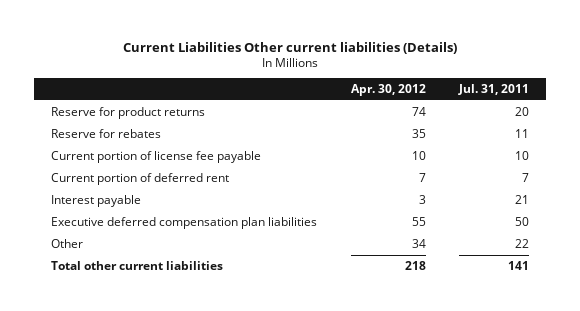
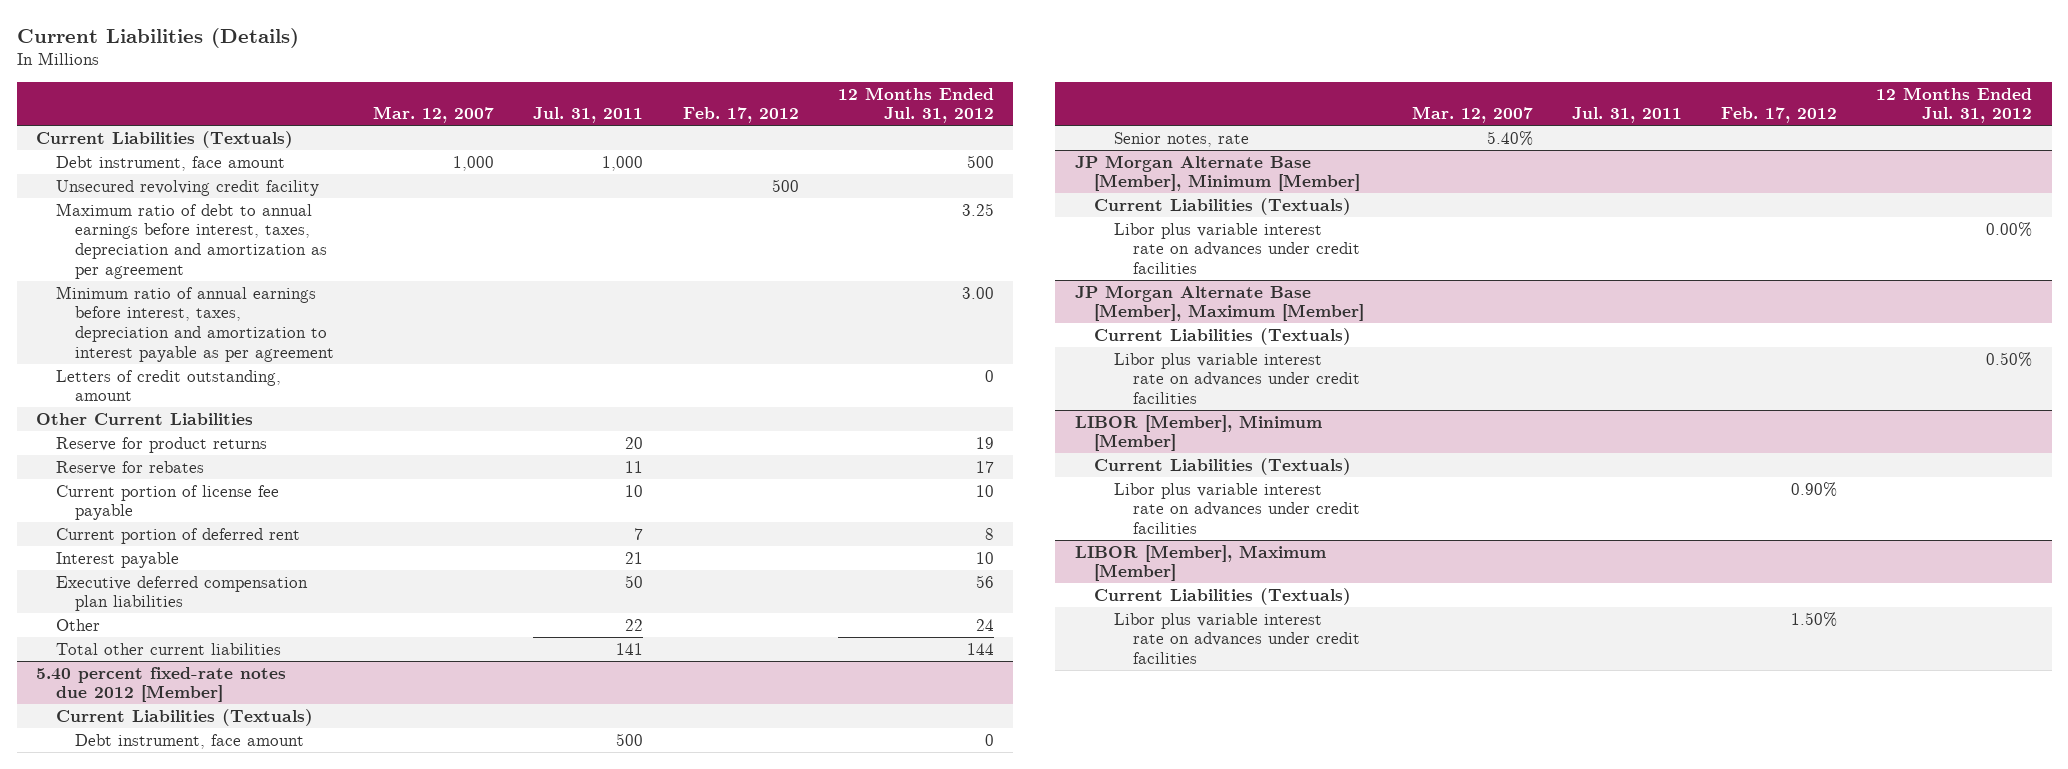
[123,41,458,54] Current Liabilities Other current liabilities (Details) -> [16,27,299,48] Current Liabilities (Details)
[350,83,426,96] Apr. 30, 2012 -> none
none -> [373,106,495,124] Mar. 12, 2007
none -> [682,107,799,124] Feb. 17, 2012
none -> [837,86,994,124] 12 Months Ended Jul. 31, 2012
none -> [36,130,294,148] Current Liabilities (Textuals)
none -> [55,155,285,171] Debt instrument, face amount
none -> [55,179,319,196] Unsecured revolving credit facility
none -> [55,202,328,279] Maximum ratio of debt to annual earnings before interest, taxes, depreciation and amortization as per agreement
none -> [55,285,335,362] Minimum ratio of annual earnings before interest, taxes, depreciation and amortization to interest payable as per agreement
none -> [55,369,281,402] Letters of credit outstanding, amount
none -> [36,412,254,425] Other Current Liabilities
none -> [36,666,287,703] 5.40 percent fixed-rate notes due 2012 [Member]
none -> [55,708,313,726] Current Liabilities (Textuals)
none -> [75,733,305,749] Debt instrument, face amount
none -> [1113,131,1249,147] Senior notes, rate
none -> [1074,154,1361,192] JP Morgan Alternate Base [Member], Minimum [Member]
none -> [1094,197,1352,215] Current Liabilities (Textuals)
none -> [1113,222,1360,274] Libor plus variable interest rate on advances under credit facilities
none -> [1074,284,1365,322] JP Morgan Alternate Base [Member], Maximum [Member]
none -> [1094,327,1352,345] Current Liabilities (Textuals)
none -> [1113,352,1360,404] Libor plus variable interest rate on advances under credit facilities
none -> [1074,414,1322,452] LIBOR [Member], Minimum [Member]
none -> [1094,457,1352,475] Current Liabilities (Textuals)
none -> [1113,482,1360,534] Libor plus variable interest rate on advances under credit facilities
none -> [1074,544,1326,582] LIBOR [Member], Maximum [Member]
none -> [1094,587,1352,605] Current Liabilities (Textuals)
none -> [1113,612,1360,664] Libor plus variable interest rate on advances under credit facilities

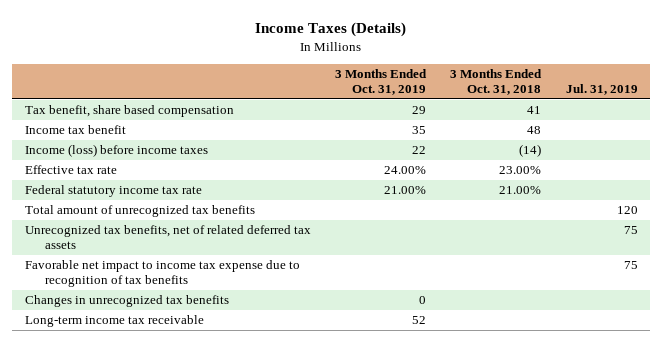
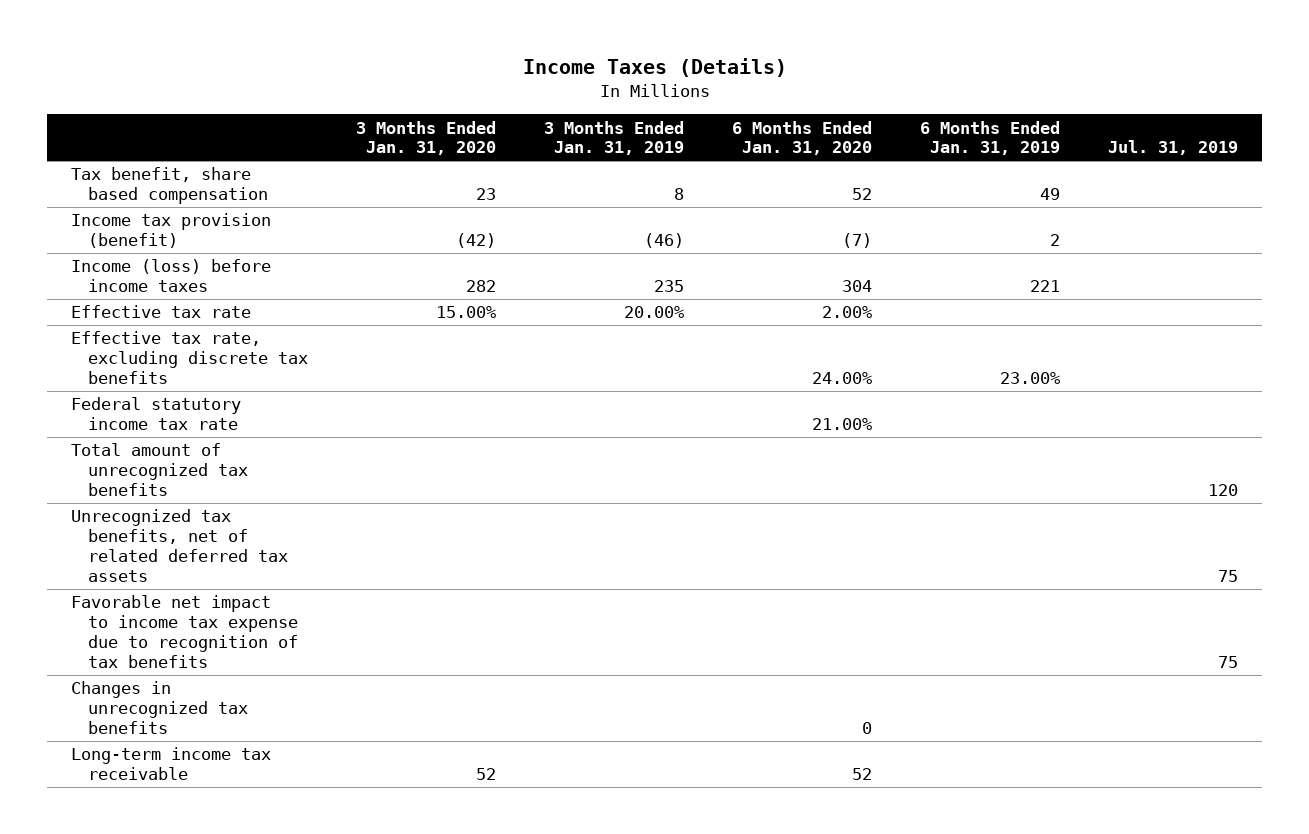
[334,69,427,96] 3 Months Ended Oct. 31, 2019 -> none
[450,69,543,96] 3 Months Ended Oct. 31, 2018 -> none
none -> [355,120,496,156] 3 Months Ended Jan. 31, 2020
none -> [543,120,684,156] 3 Months Ended Jan. 31, 2019
none -> [731,120,872,156] 6 Months Ended Jan. 31, 2020
none -> [919,120,1060,156] 6 Months Ended Jan. 31, 2019
[24,125,126,135] Income tax benefit -> [71,213,272,249] Income tax provision (benefit)
none -> [71,331,308,385] Effective tax rate, excluding discrete tax benefits

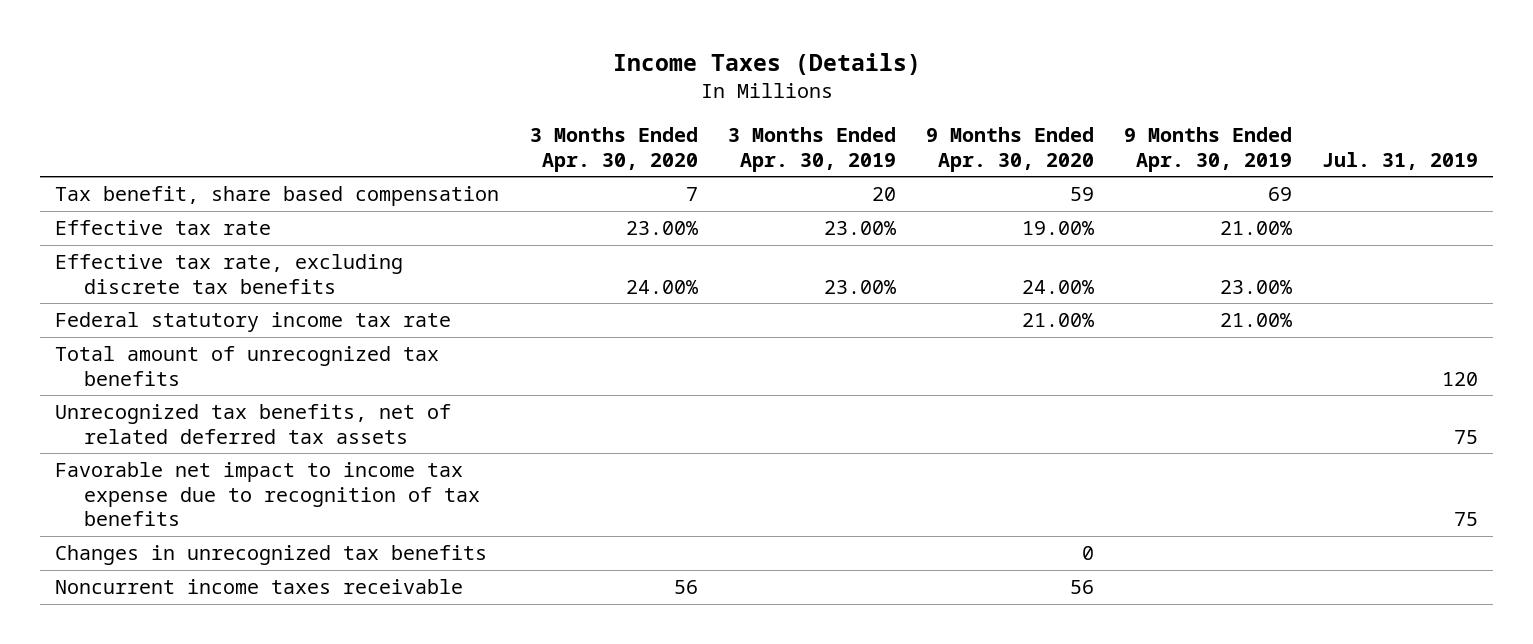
[355,120,496,156] 3 Months Ended Jan. 31, 2020 -> none
[543,120,684,156] 3 Months Ended Jan. 31, 2019 -> none
[731,120,872,156] 6 Months Ended Jan. 31, 2020 -> none
[919,120,1060,156] 6 Months Ended Jan. 31, 2019 -> none
none -> [529,127,698,172] 3 Months Ended Apr. 30, 2020
none -> [727,127,896,172] 3 Months Ended Apr. 30, 2019
none -> [925,127,1094,172] 9 Months Ended Apr. 30, 2020
none -> [1123,127,1292,172] 9 Months Ended Apr. 30, 2019
[71,213,272,249] Income tax provision (benefit) -> none
[71,259,272,293] Income (loss) before income taxes -> none
[71,747,272,781] Long-term income tax receivable -> [55,579,464,595] Noncurrent income taxes receivable

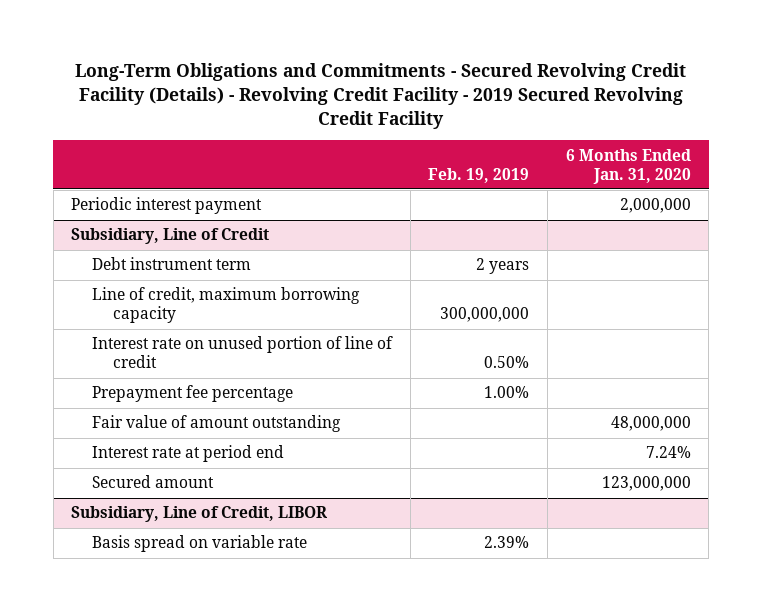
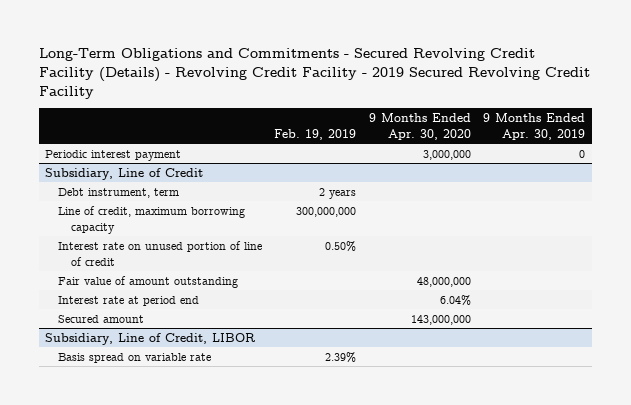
[565,148,691,184] 6 Months Ended Jan. 31, 2020 -> none
none -> [368,113,471,140] 9 Months Ended Apr. 30, 2020
none -> [483,113,586,140] 9 Months Ended Apr. 30, 2019
[92,257,252,271] Debt instrument term -> [57,187,179,198] Debt instrument, term
[92,385,294,403] Prepayment fee percentage -> none

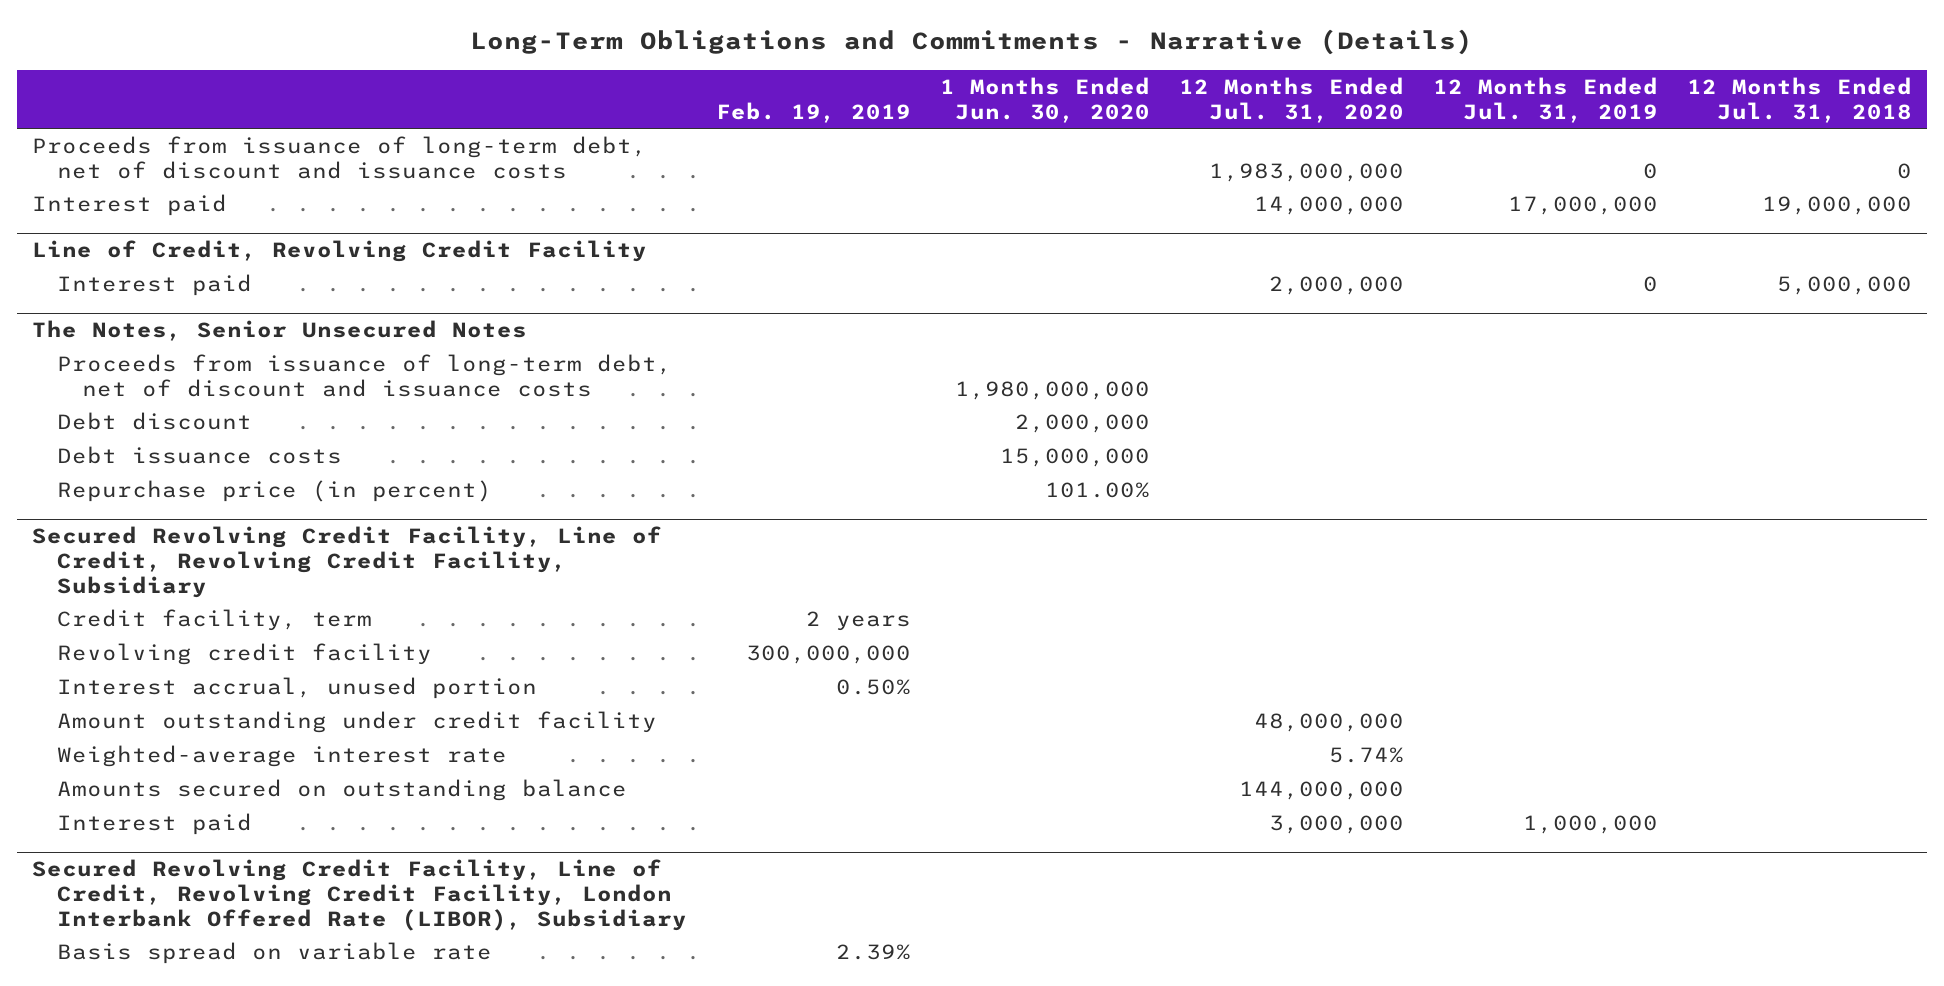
[38,47,590,99] Long-Term Obligations and Commitments - Secured Revolving Credit Facility (Details) - Revolving Credit Facility - 2019 Secured Revolving Credit Facility -> [470,29,1474,56] Long-Term Obligations and Commitments - Narrative (Details)
[368,113,471,140] 9 Months Ended Apr. 30, 2020 -> none
[483,113,586,140] 9 Months Ended Apr. 30, 2019 -> none
none -> [939,76,1150,123] 1 Months Ended Jun. 30, 2020
none -> [1179,76,1405,123] 12 Months Ended Jul. 31, 2020
none -> [1433,76,1659,123] 12 Months Ended Jul. 31, 2019
none -> [1687,76,1913,123] 12 Months Ended Jul. 31, 2018
none -> [31,136,647,179] Proceeds from issuance of long-term debt, net of discount and issuance costs
[45,149,182,161] Periodic interest payment -> [31,194,227,217] Interest paid
none -> [31,240,647,263] Line of Credit, Revolving Credit Facility
none -> [56,274,252,297] Interest paid
none -> [31,320,527,342] The Notes, Senior Unsecured Notes
none -> [56,354,672,397] Proceeds from issuance of long-term debt, net of discount and issuance costs
none -> [56,412,252,431] Debt discount
none -> [56,446,342,465] Debt issuance costs
none -> [56,480,492,503] Repurchase price (in percent)
[45,167,204,180] Subsidiary, Line of Credit -> [31,526,662,598] Secured Revolving Credit Facility, Line of Credit, Revolving Credit Facility, Subsidiary
[57,187,179,198] Debt instrument, term -> [56,609,372,632] Credit facility, term
[57,205,245,234] Line of credit, maximum borrowing capacity -> [56,643,432,666] Revolving credit facility
[57,240,262,266] Interest rate on unused portion of line of credit -> [56,677,537,700] Interest accrual, unused portion
[57,275,238,288] Fair value of amount outstanding -> [56,711,657,734] Amount outstanding under credit facility
[57,295,199,306] Interest rate at period end -> [56,745,507,768] Weighted-average interest rate
[57,314,144,323] Secured amount -> [56,779,627,802] Amounts secured on outstanding balance
none -> [56,813,252,836] Interest paid
[45,332,257,345] Subsidiary, Line of Credit, LIBOR -> [31,859,687,931] Secured Revolving Credit Facility, Line of Credit, Revolving Credit Facility, London Interbank Offered Rate (LIBOR), Subsidiary

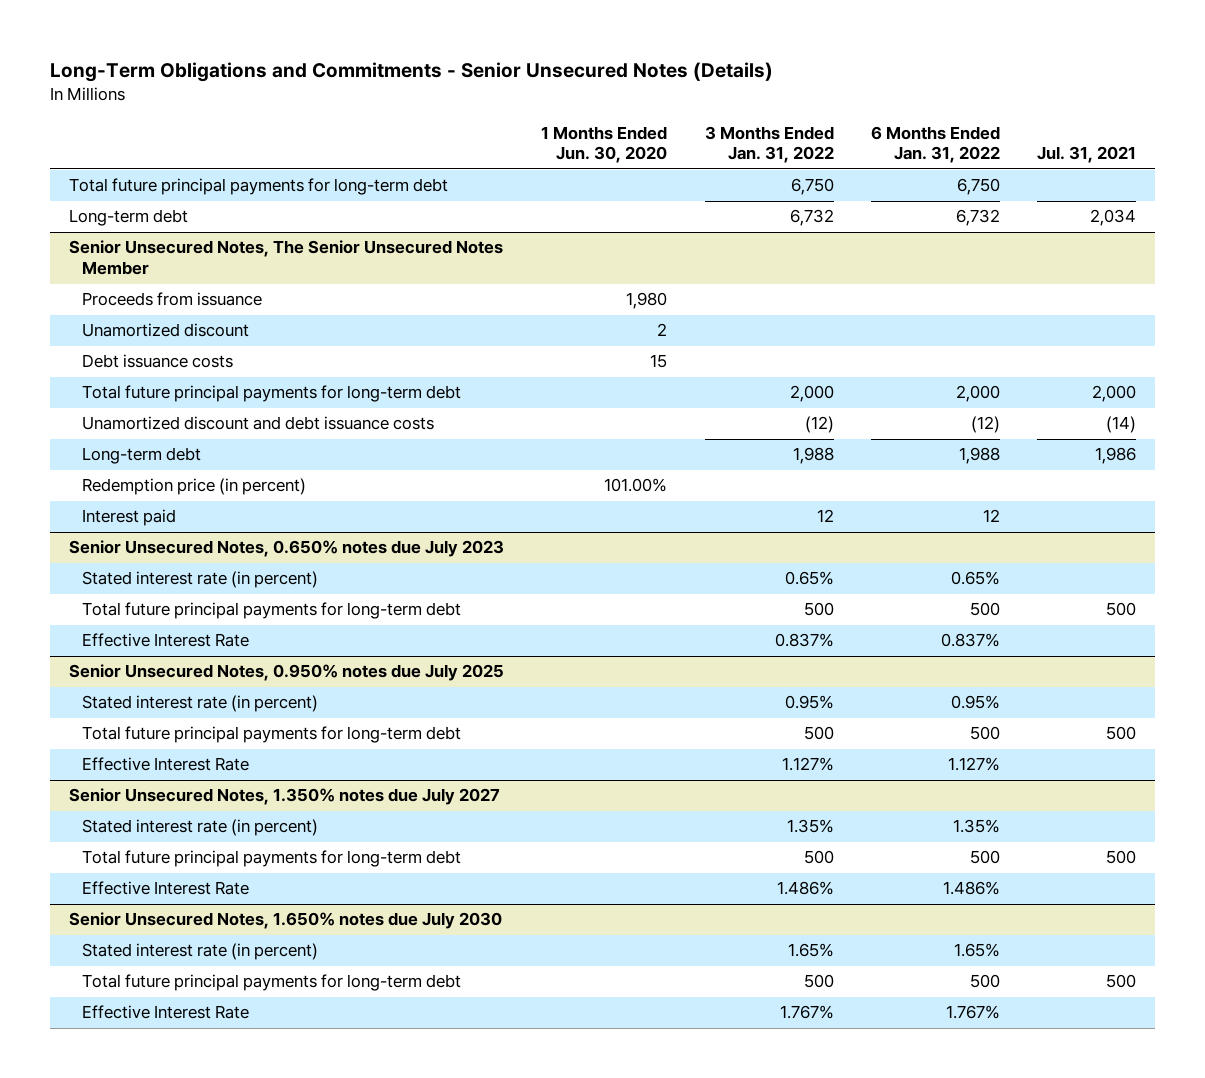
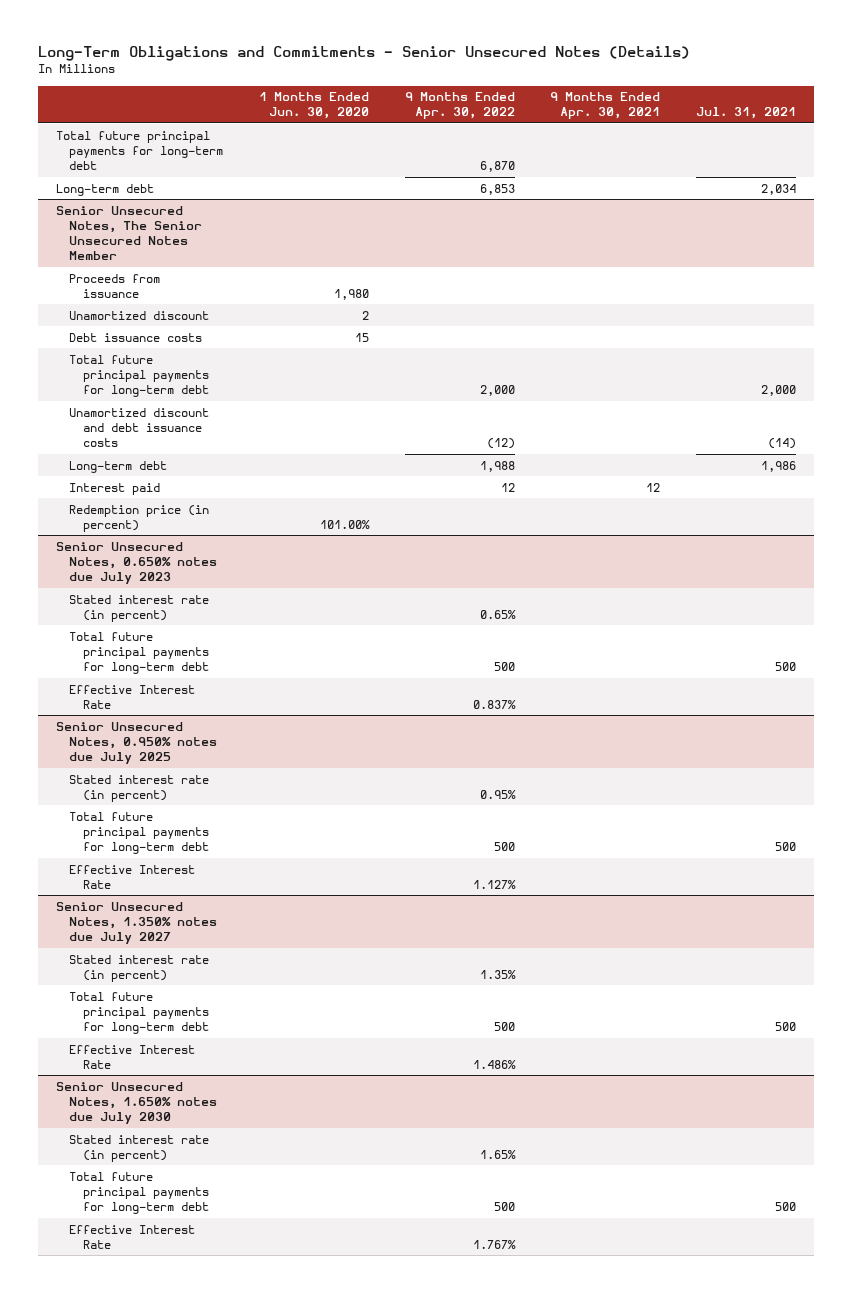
[704,125,834,164] 3 Months Ended Jan. 31, 2022 -> none
[871,125,1001,164] 6 Months Ended Jan. 31, 2022 -> none
none -> [404,92,515,120] 9 Months Ended Apr. 30, 2022
none -> [550,92,661,120] 9 Months Ended Apr. 30, 2021
[81,478,306,496] Redemption price (in percent) -> [69,504,210,532] Redemption price (in percent)

